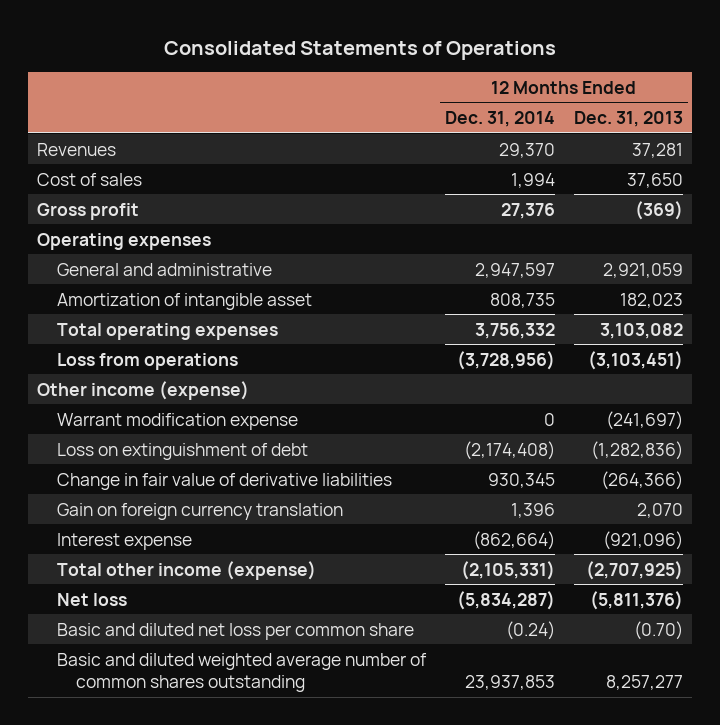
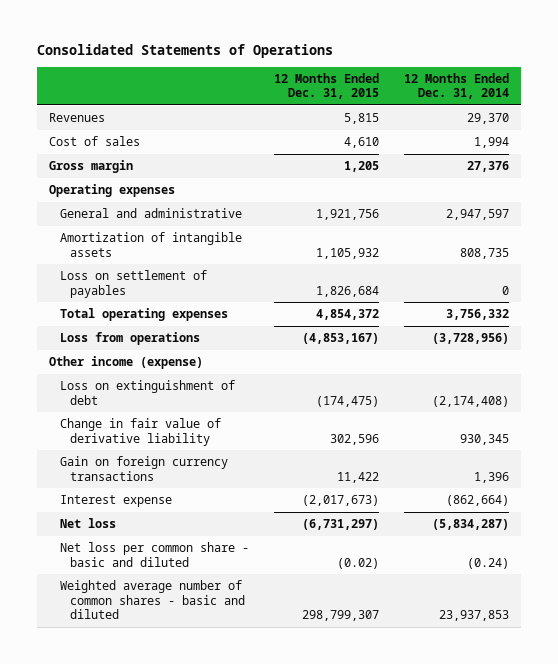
[573,111,683,128] Dec. 31, 2013 -> none
none -> [273,72,379,100] 12 Months Ended Dec. 31, 2015
[37,202,140,220] Gross profit -> [49,160,134,174] Gross margin
[56,292,312,310] Amortization of intangible asset -> [59,232,242,257] Amortization of intangible assets
none -> [59,270,207,298] Loss on settlement of payables
[56,412,298,430] Warrant modification expense -> none
[56,472,392,490] Change in fair value of derivative liabilities -> [59,418,221,446] Change in fair value of derivative liability
[56,502,343,520] Gain on foreign currency translation -> [59,456,228,481] Gain on foreign currency transactions
[56,560,316,580] Total other income (expense) -> none
[56,622,414,640] Basic and diluted net loss per common share -> [59,542,249,567] Net loss per common share - basic and diluted
[56,652,427,693] Basic and diluted weighted average number of common shares outstanding -> [59,580,246,620] Weighted average number of common shares - basic and diluted

